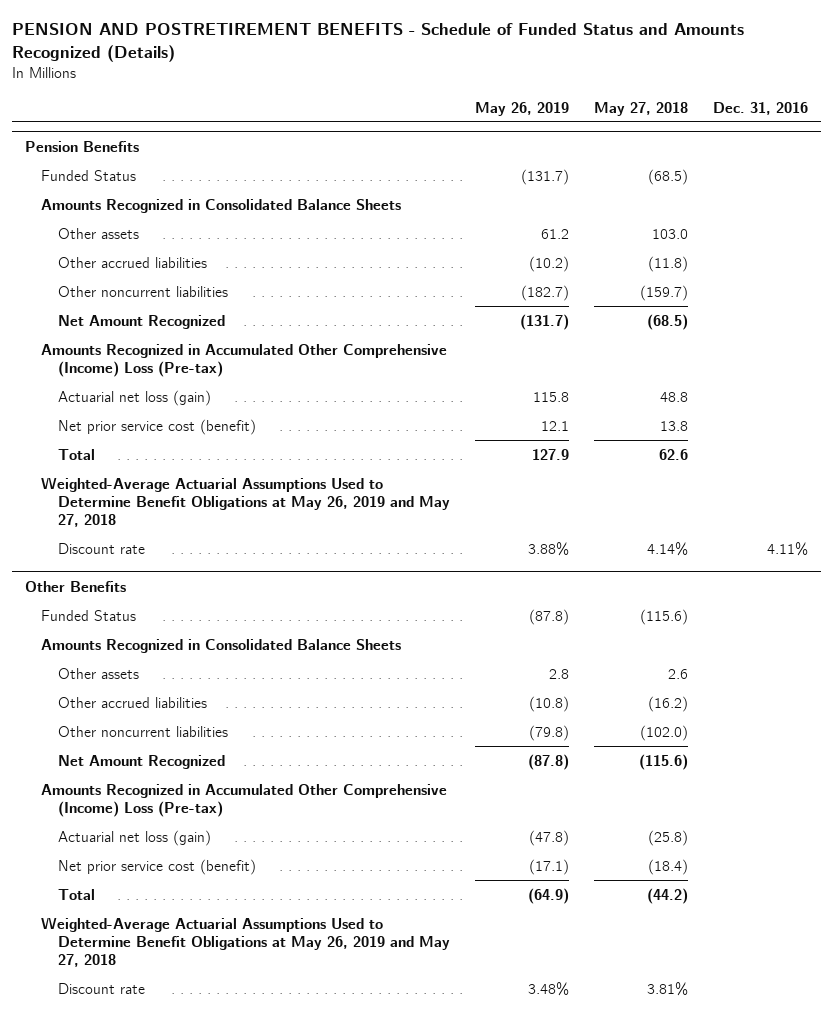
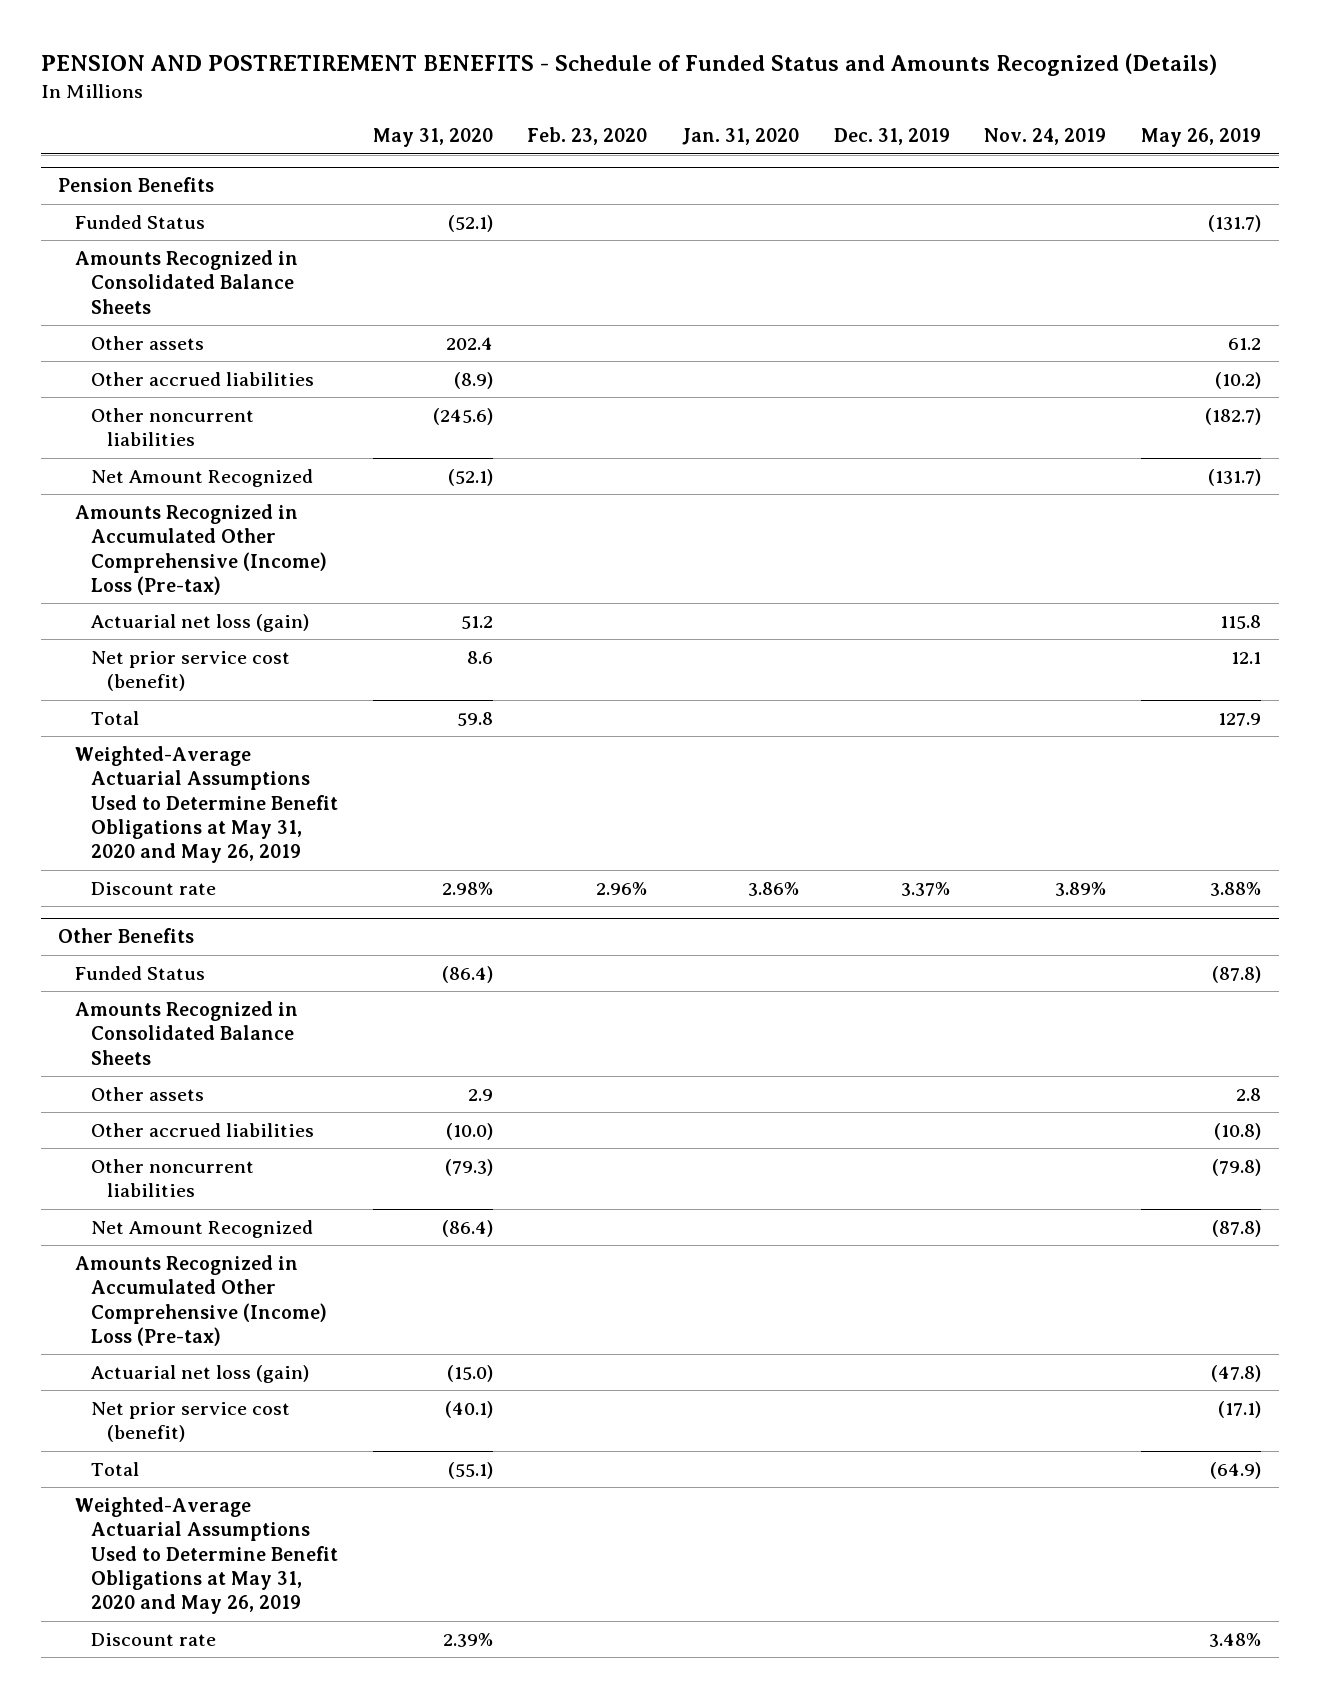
[594,101,689,116] May 27, 2018 -> none
[713,101,809,115] Dec. 31, 2016 -> none
none -> [372,128,493,148] May 31, 2020
none -> [527,127,648,146] Feb. 23, 2020
none -> [682,128,800,146] Jan. 31, 2020
none -> [833,128,950,146] Dec. 31, 2019
none -> [984,128,1107,146] Nov. 24, 2019
[41,476,451,527] Weighted-Average Actuarial Assumptions Used to Determine Benefit Obligations at May 26, 2019 and May 27, 2018 -> [74,745,338,864] Weighted-Average Actuarial Assumptions Used to Determine Benefit Obligations at May 31, 2020 and May 26, 2019
[41,916,451,967] Weighted-Average Actuarial Assumptions Used to Determine Benefit Obligations at May 26, 2019 and May 27, 2018 -> [74,1496,338,1615] Weighted-Average Actuarial Assumptions Used to Determine Benefit Obligations at May 31, 2020 and May 26, 2019

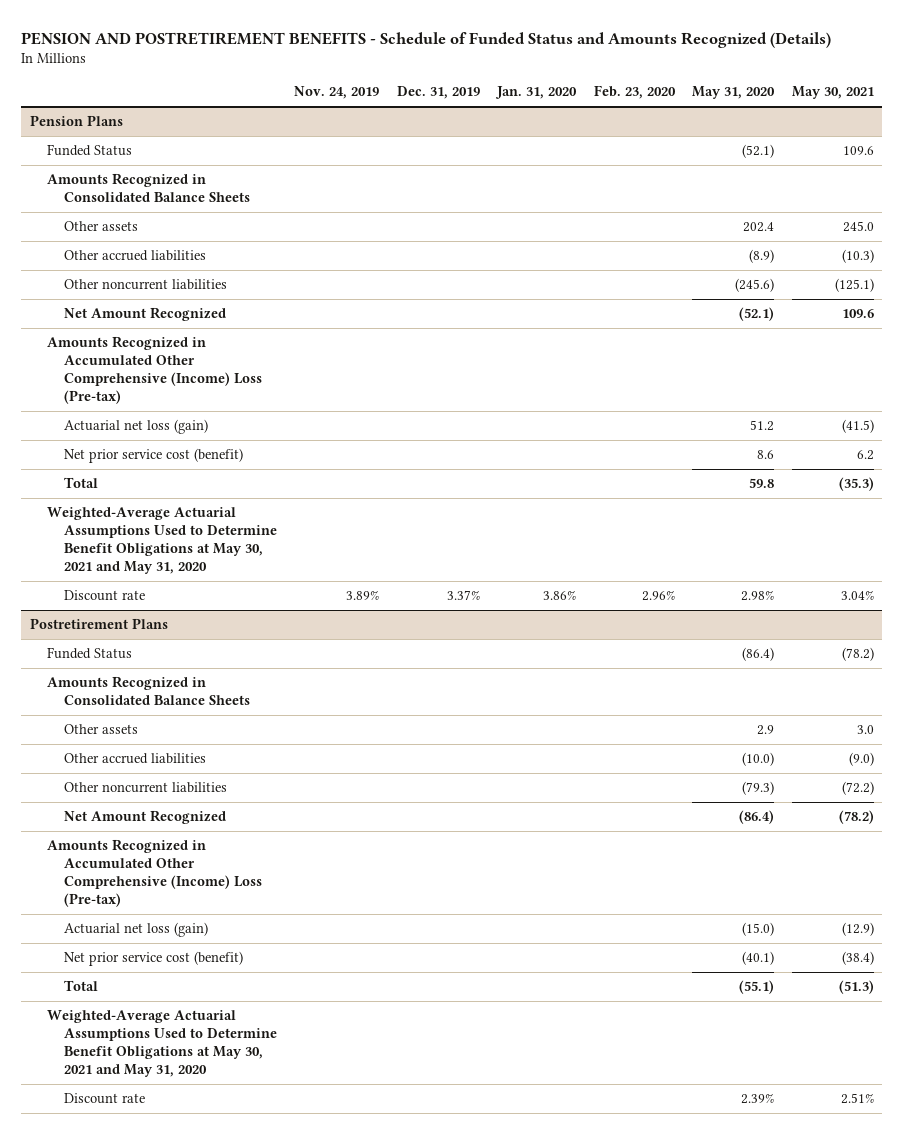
[1141,128,1262,148] May 26, 2019 -> none
none -> [791,86,874,100] May 30, 2021
[58,177,215,193] Pension Benefits -> [30,115,124,127] Pension Plans
[74,745,338,864] Weighted-Average Actuarial Assumptions Used to Determine Benefit Obligations at May 31, 2020 and May 26, 2019 -> [46,507,277,575] Weighted-Average Actuarial Assumptions Used to Determine Benefit Obligations at May 30, 2021 and May 31, 2020
[58,928,195,944] Other Benefits -> [30,618,169,630] Postretirement Plans
[74,1496,338,1615] Weighted-Average Actuarial Assumptions Used to Determine Benefit Obligations at May 31, 2020 and May 26, 2019 -> [46,1010,277,1078] Weighted-Average Actuarial Assumptions Used to Determine Benefit Obligations at May 30, 2021 and May 31, 2020

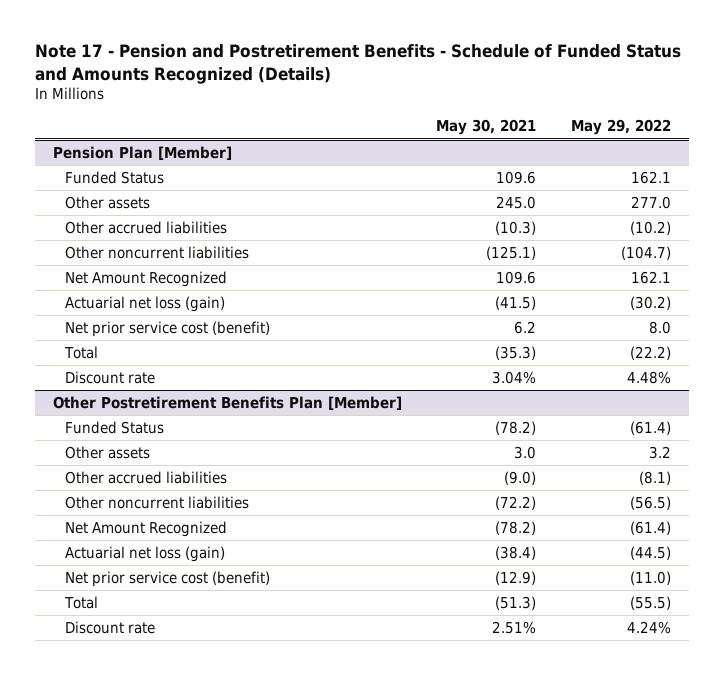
[21,31,832,48] PENSION AND POSTRETIREMENT BENEFITS - Schedule of Funded Status and Amounts Recognized (Details) -> [35,44,682,84] Note 17 - Pension and Postretirement Benefits - Schedule of Funded Status and Amounts Recognized (Details)
[294,86,380,100] Nov. 24, 2019 -> none
[396,86,480,100] Dec. 31, 2019 -> none
[495,86,578,100] Jan. 31, 2020 -> none
[593,85,676,100] Feb. 23, 2020 -> none
[692,86,776,100] May 31, 2020 -> none
none -> [571,119,672,136] May 29, 2022
[30,115,124,127] Pension Plans -> [52,145,232,160] Pension Plan [Member]
[46,173,250,203] Amounts Recognized in Consolidated Balance Sheets -> none
[46,336,262,405] Amounts Recognized in Accumulated Other Comprehensive (Income) Loss (Pre-tax) -> none
[46,507,277,575] Weighted-Average Actuarial Assumptions Used to Determine Benefit Obligations at May 30, 2021 and May 31, 2020 -> none
[30,618,169,630] Postretirement Plans -> [52,395,402,410] Other Postretirement Benefits Plan [Member]
[46,676,250,706] Amounts Recognized in Consolidated Balance Sheets -> none
[46,839,262,908] Amounts Recognized in Accumulated Other Comprehensive (Income) Loss (Pre-tax) -> none
[841,922,874,937] (12.9) -> [495,545,537,560] (38.4)
[841,951,874,966] (38.4) -> [495,570,537,585] (12.9)
[46,1010,277,1078] Weighted-Average Actuarial Assumptions Used to Determine Benefit Obligations at May 30, 2021 and May 31, 2020 -> none

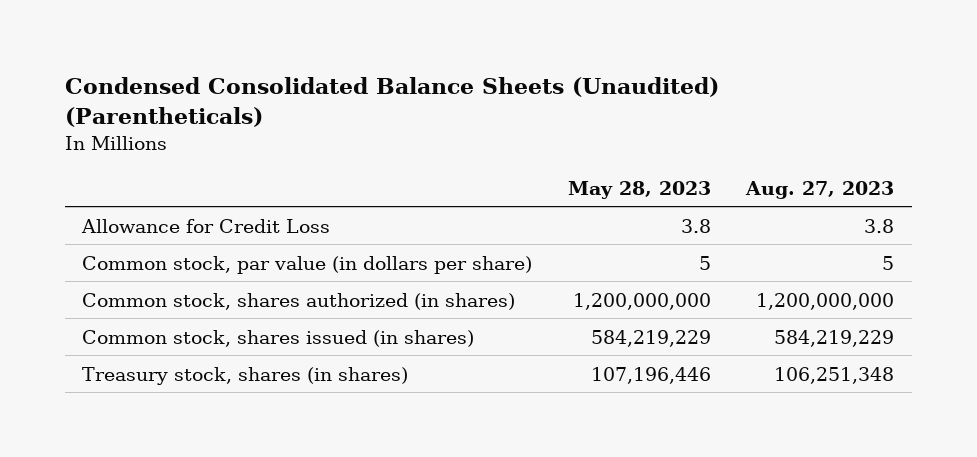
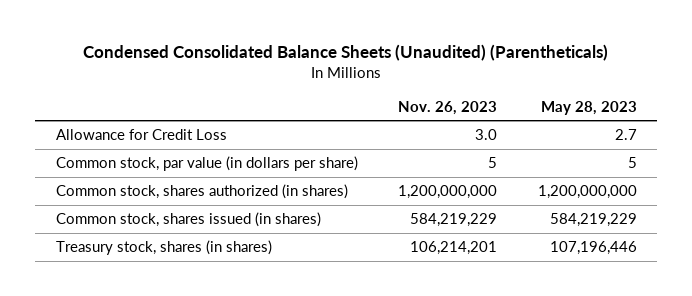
[745,180,895,199] Aug. 27, 2023 -> none
none -> [398,100,498,115] Nov. 26, 2023
[680,218,711,233] 3.8 -> [614,129,637,141] 2.7

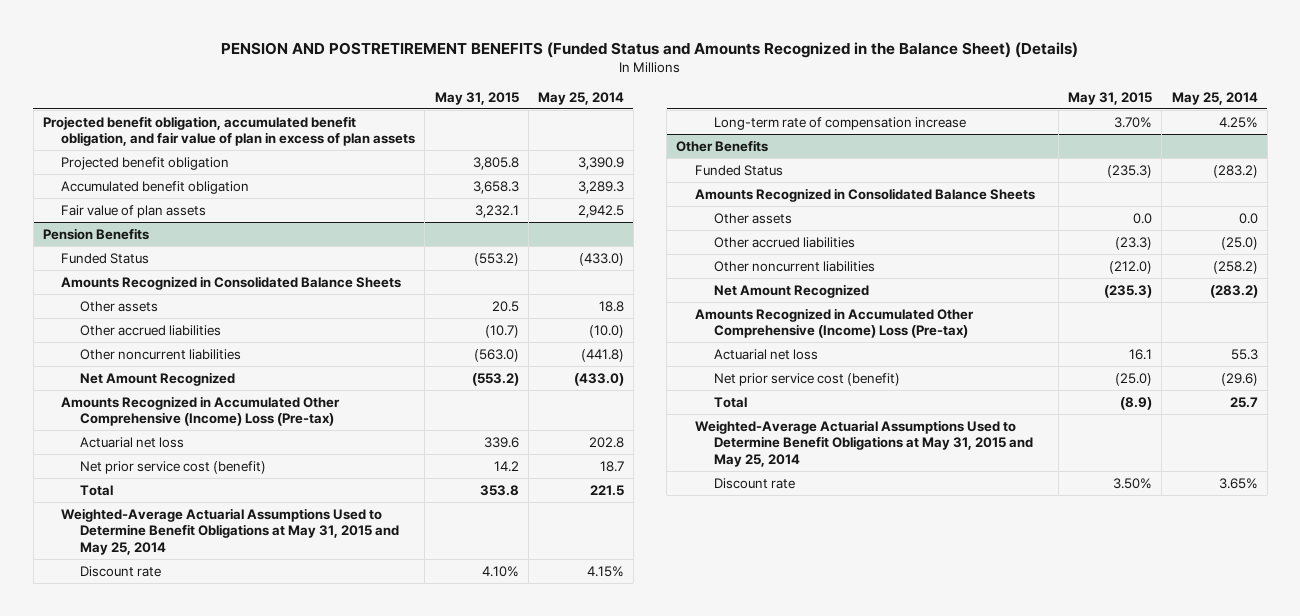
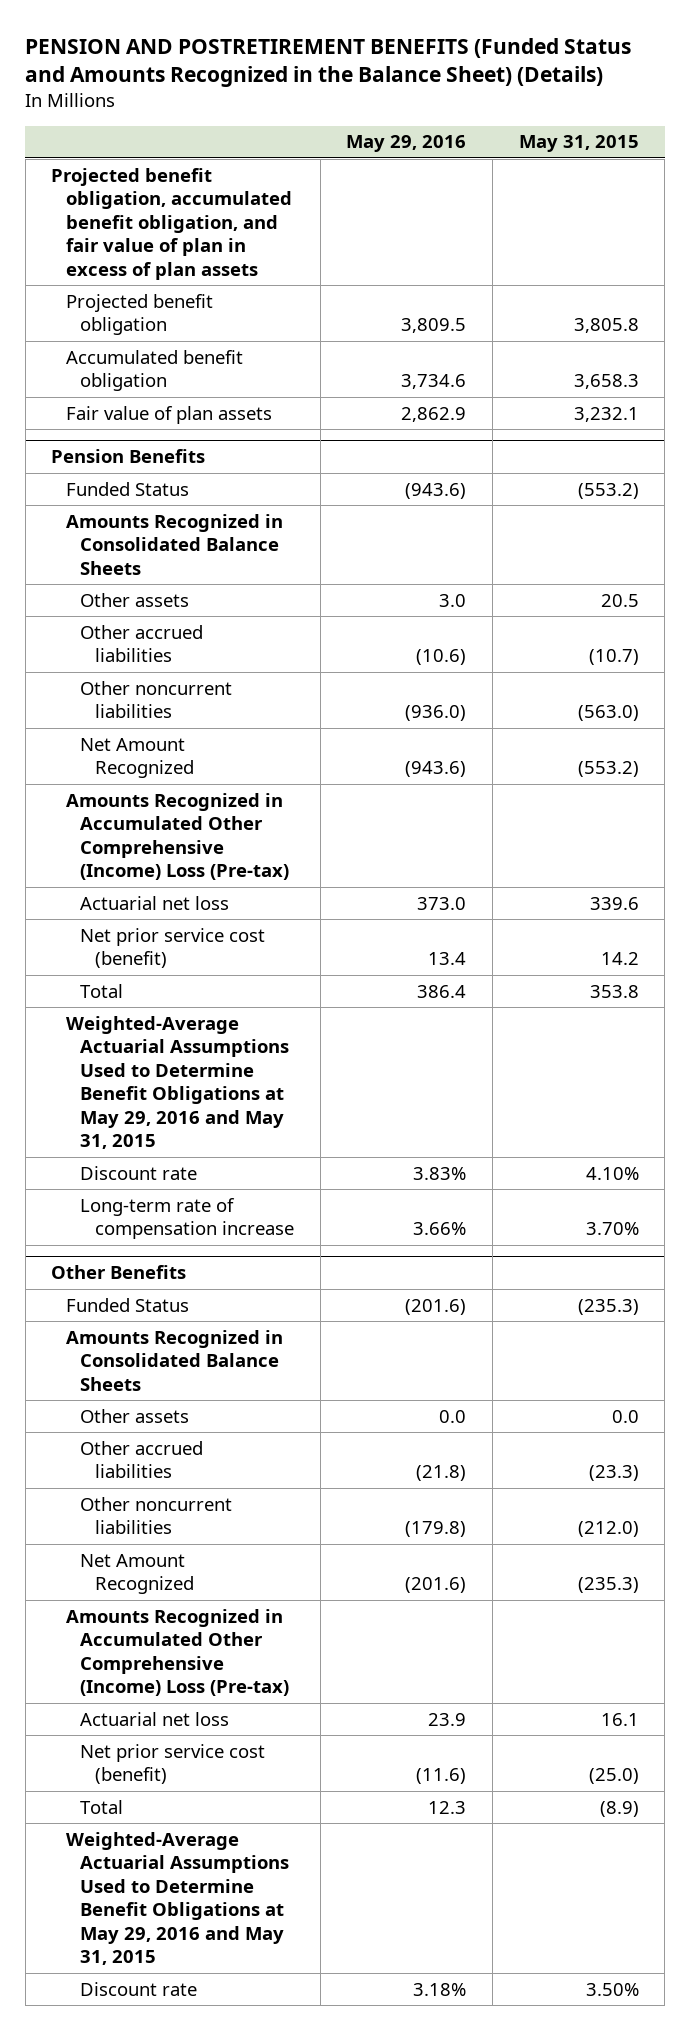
[537,91,624,105] May 25, 2014 -> none
none -> [346,135,467,153] May 29, 2016
[61,507,399,556] Weighted-Average Actuarial Assumptions Used to Determine Benefit Obligations at May 31, 2015 and May 25, 2014 -> [65,1015,290,1150] Weighted-Average Actuarial Assumptions Used to Determine Benefit Obligations at May 29, 2016 and May 31, 2015
[695,419,1033,468] Weighted-Average Actuarial Assumptions Used to Determine Benefit Obligations at May 31, 2015 and May 25, 2014 -> [65,1831,290,1966] Weighted-Average Actuarial Assumptions Used to Determine Benefit Obligations at May 29, 2016 and May 31, 2015

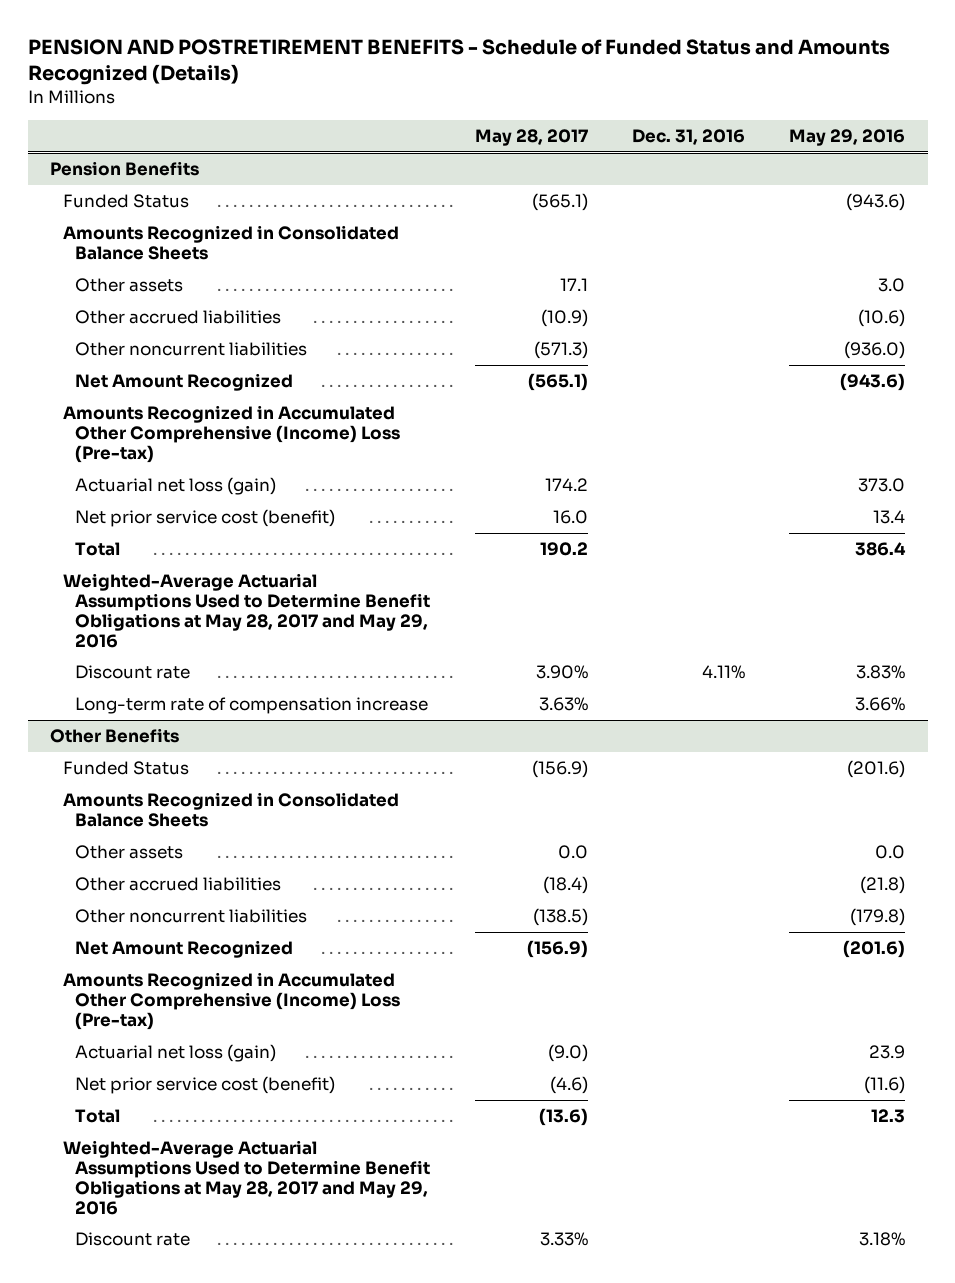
[25,37,632,88] PENSION AND POSTRETIREMENT BENEFITS (Funded Status and Amounts Recognized in the Balance Sheet) (Details) -> [27,38,890,85] PENSION AND POSTRETIREMENT BENEFITS - Schedule of Funded Status and Amounts Recognized (Details)
[518,135,639,153] May 31, 2015 -> none
none -> [474,128,588,146] May 28, 2017
none -> [632,128,746,145] Dec. 31, 2016
[51,167,292,280] Projected benefit obligation, accumulated benefit obligation, and fair value of plan in excess of plan assets -> none
[65,293,213,336] Projected benefit obligation -> none
[65,349,243,392] Accumulated benefit obligation -> none
[65,405,272,424] Fair value of plan assets -> none
[80,895,230,910] Actuarial net loss -> [75,477,277,496] Actuarial net loss (gain)
[65,1015,290,1150] Weighted-Average Actuarial Assumptions Used to Determine Benefit Obligations at May 29, 2016 and May 31, 2015 -> [62,573,431,648] Weighted-Average Actuarial Assumptions Used to Determine Benefit Obligations at May 28, 2017 and May 29, 2016
[80,1711,230,1726] Actuarial net loss -> [75,1044,277,1063] Actuarial net loss (gain)
[65,1831,290,1966] Weighted-Average Actuarial Assumptions Used to Determine Benefit Obligations at May 29, 2016 and May 31, 2015 -> [62,1140,431,1215] Weighted-Average Actuarial Assumptions Used to Determine Benefit Obligations at May 28, 2017 and May 29, 2016

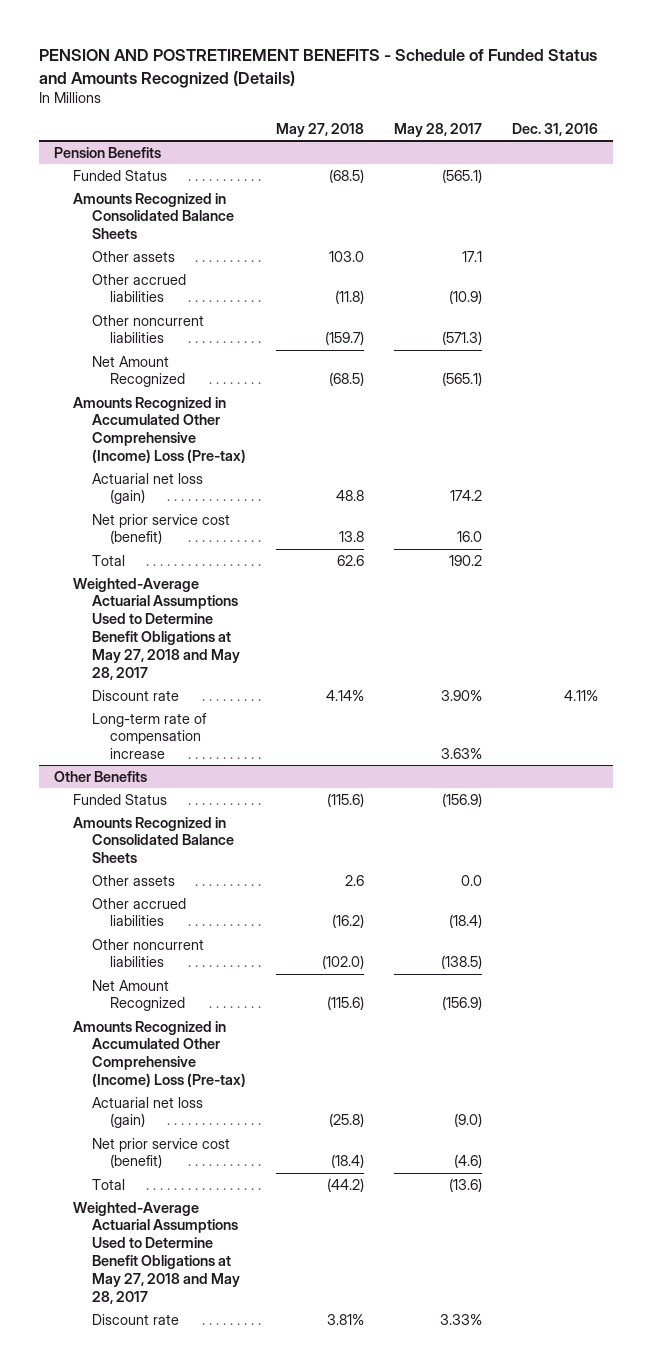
[789,128,906,146] May 29, 2016 -> none
none -> [275,123,364,138] May 27, 2018
[62,573,431,648] Weighted-Average Actuarial Assumptions Used to Determine Benefit Obligations at May 28, 2017 and May 29, 2016 -> [72,577,240,680] Weighted-Average Actuarial Assumptions Used to Determine Benefit Obligations at May 27, 2018 and May 28, 2017
[62,1140,431,1215] Weighted-Average Actuarial Assumptions Used to Determine Benefit Obligations at May 28, 2017 and May 29, 2016 -> [72,1201,240,1304] Weighted-Average Actuarial Assumptions Used to Determine Benefit Obligations at May 27, 2018 and May 28, 2017

